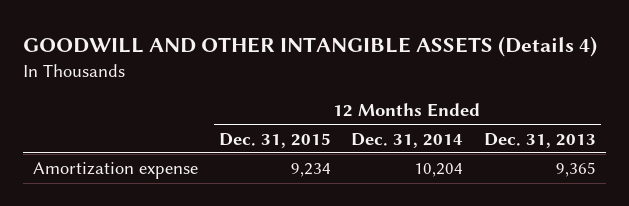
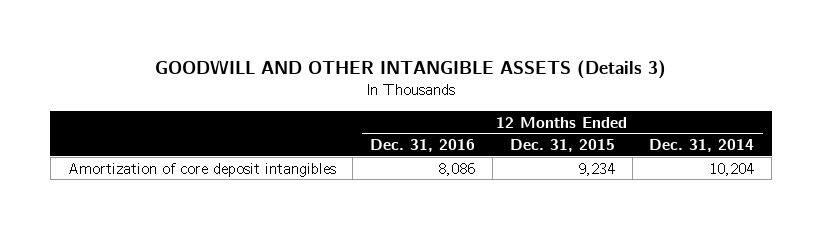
[22,35,597,57] GOODWILL AND OTHER INTANGIBLE ASSETS (Details 4) -> [154,59,666,80] GOODWILL AND OTHER INTANGIBLE ASSETS (Details 3)
[483,132,596,148] Dec. 31, 2013 -> none
none -> [370,138,476,152] Dec. 31, 2016
[33,162,199,180] Amortization expense -> [67,162,336,177] Amortization of core deposit intangibles

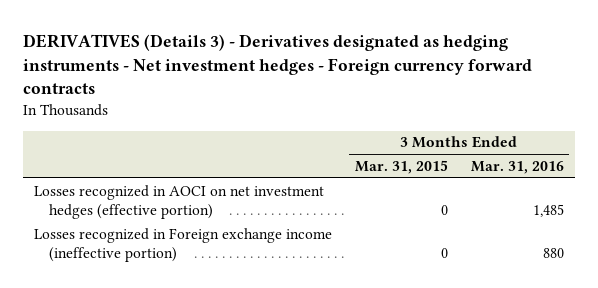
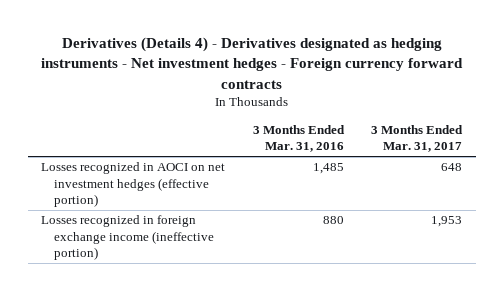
[22,33,532,95] DERIVATIVES (Details 3) - Derivatives designated as hedging instruments - Net investment hedges - Foreign currency forward contracts -> [40,37,463,89] Derivatives (Details 4) - Derivatives designated as hedging instruments - Net investment hedges - Foreign currency forward contracts
[355,159,449,174] Mar. 31, 2015 -> none
none -> [370,124,463,153] 3 Months Ended Mar. 31, 2017
[34,227,333,263] Losses recognized in Foreign exchange income (ineffective portion) -> [41,215,215,261] Losses recognized in foreign exchange income (ineffective portion)

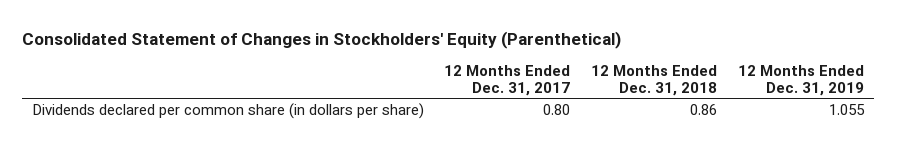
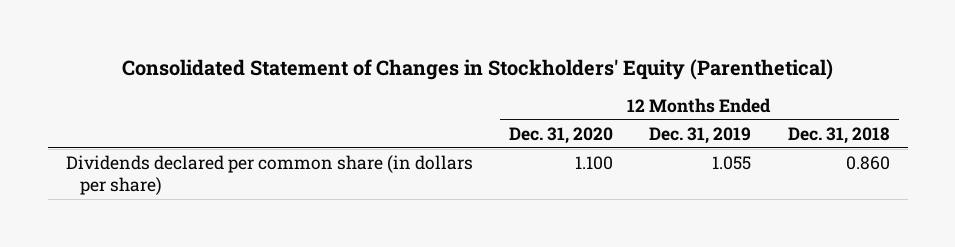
[444,64,571,96] 12 Months Ended Dec. 31, 2017 -> none
none -> [508,127,613,145] Dec. 31, 2020
[690,103,718,115] 0.86 -> [845,156,890,171] 0.860

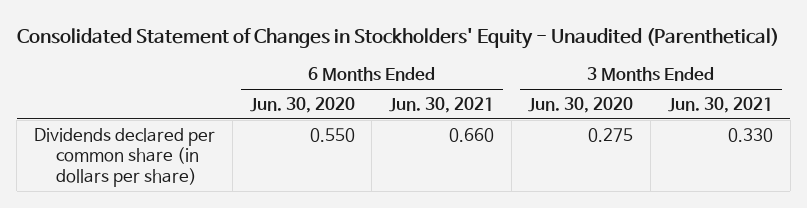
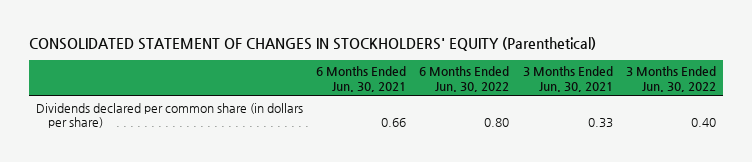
[16,27,779,49] Consolidated Statement of Changes in Stockholders' Equity - Unaudited (Parenthetical) -> [29,36,597,51] CONSOLIDATED STATEMENT OF CHANGES IN STOCKHOLDERS' EQUITY (Parenthetical)
[249,97,355,114] Jun. 30, 2020 -> none
[528,97,634,114] Jun. 30, 2020 -> none
none -> [419,66,510,92] 6 Months Ended Jun. 30, 2022
none -> [626,66,717,92] 3 Months Ended Jun. 30, 2022
[448,127,494,142] 0.660 -> [381,118,407,128] 0.66
[727,127,773,142] 0.330 -> [587,118,613,129] 0.33

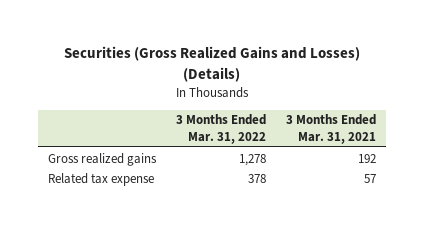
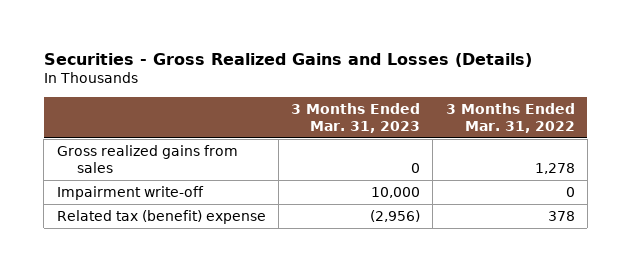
[63,46,360,82] Securities (Gross Realized Gains and Losses) (Details) -> [43,52,532,67] Securities - Gross Realized Gains and Losses (Details)
[285,114,376,144] 3 Months Ended Mar. 31, 2021 -> none
none -> [291,102,421,133] 3 Months Ended Mar. 31, 2023
[47,152,157,166] Gross realized gains -> [56,144,238,174] Gross realized gains from sales
none -> [56,185,204,200] Impairment write-off
[47,172,154,186] Related tax expense -> [56,209,266,224] Related tax (benefit) expense

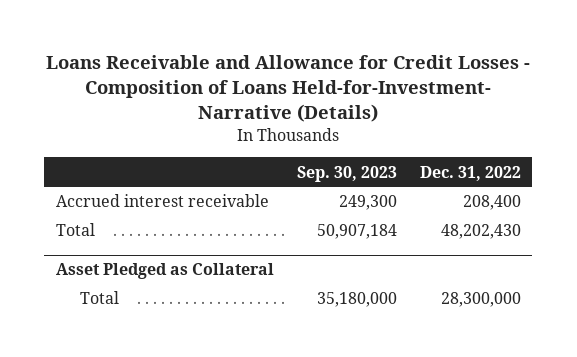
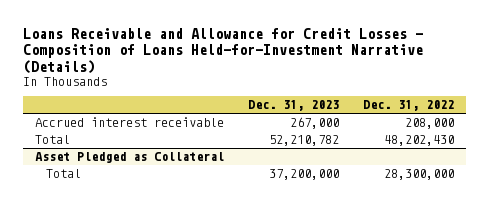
[46,55,531,123] Loans Receivable and Allowance for Credit Losses - Composition of Loans Held-for-Investment- Narrative (Details) -> [23,28,424,74] Loans Receivable and Allowance for Credit Losses - Composition of Loans Held-for-Investment Narrative (Details)
[296,165,397,182] Sep. 30, 2023 -> none
none -> [248,100,340,112] Dec. 31, 2023
[462,195,521,211] 208,400 -> [405,118,455,130] 208,000

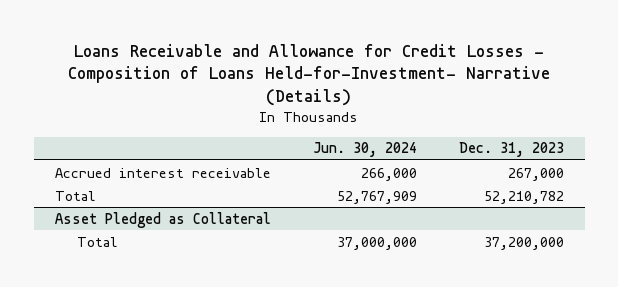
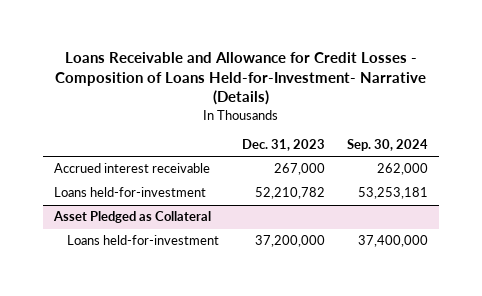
[312,142,417,158] Jun. 30, 2024 -> none
none -> [346,138,428,151] Sep. 30, 2024
[54,190,96,201] Total -> [54,187,207,198] Loans held-for-investment
[76,236,118,247] Total -> [67,235,220,246] Loans held-for-investment

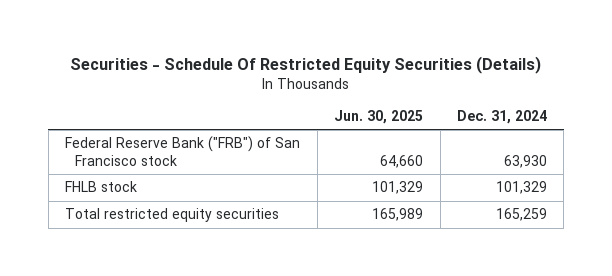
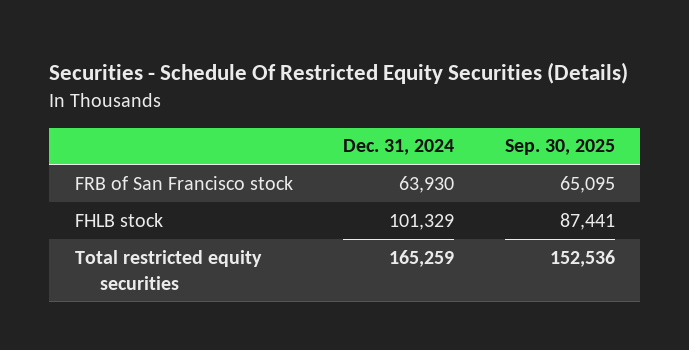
[334,109,424,124] Jun. 30, 2025 -> none
none -> [504,139,615,156] Sep. 30, 2025
[65,136,301,166] Federal Reserve Bank ("FRB") of San Francisco stock -> [74,175,293,190] FRB of San Francisco stock

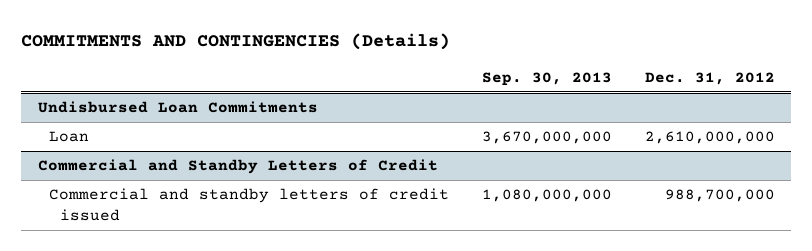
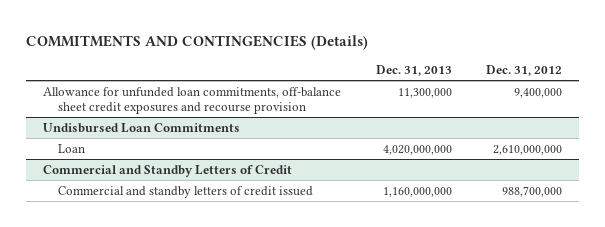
[481,71,612,86] Sep. 30, 2013 -> none
none -> [375,65,452,77] Dec. 31, 2013
none -> [43,86,342,115] Allowance for unfunded loan commitments, off-balance sheet credit exposures and recourse provision

